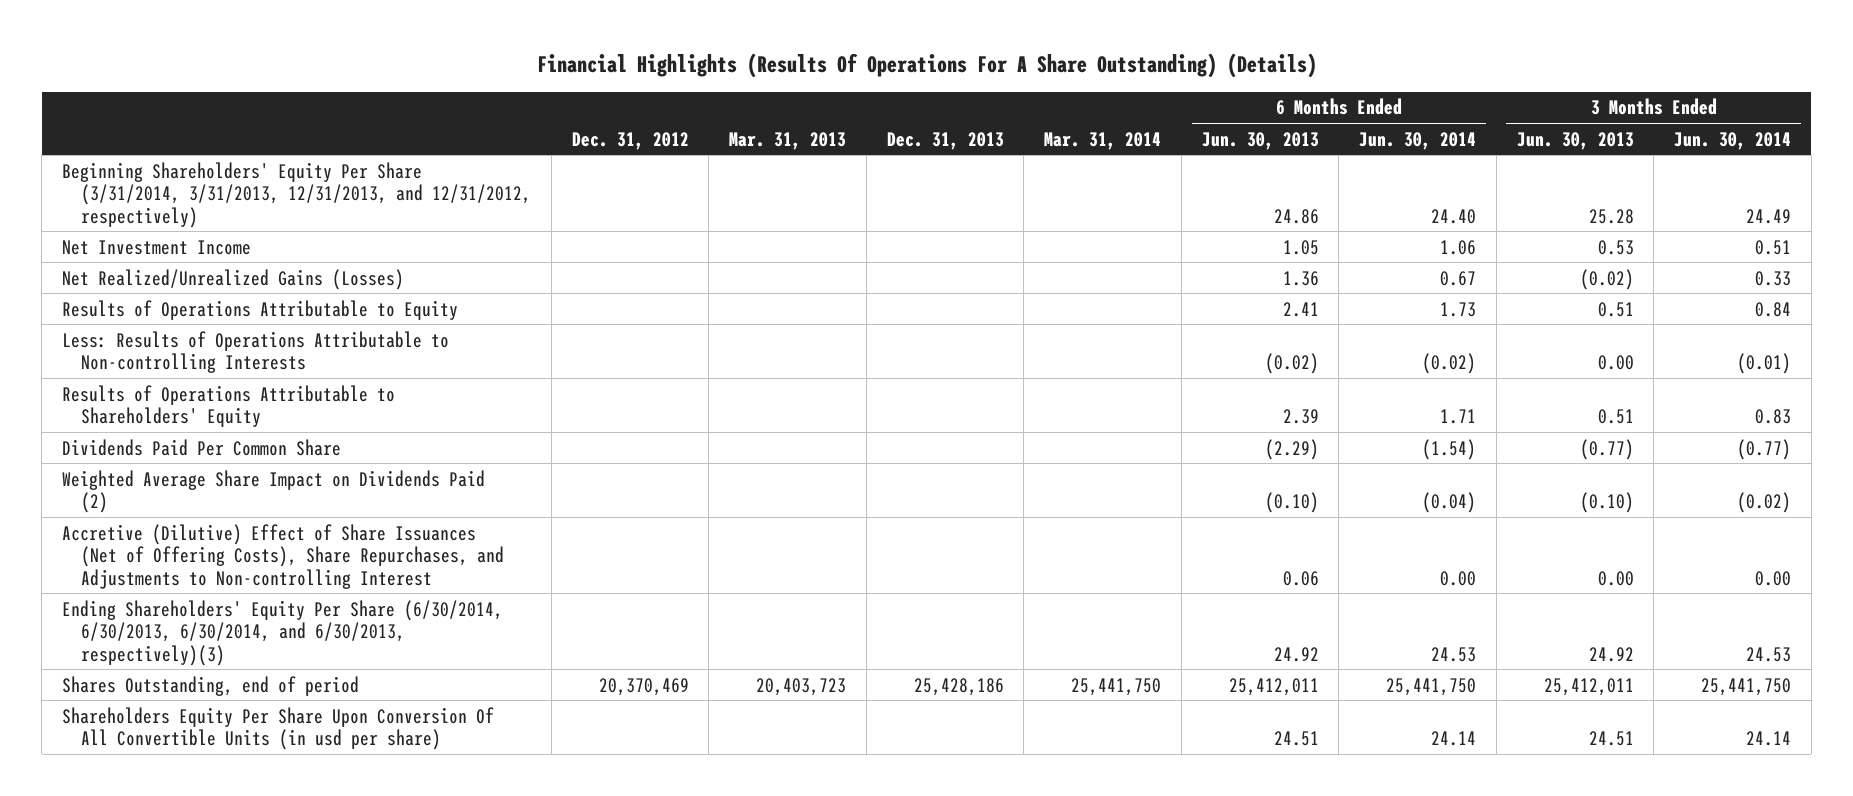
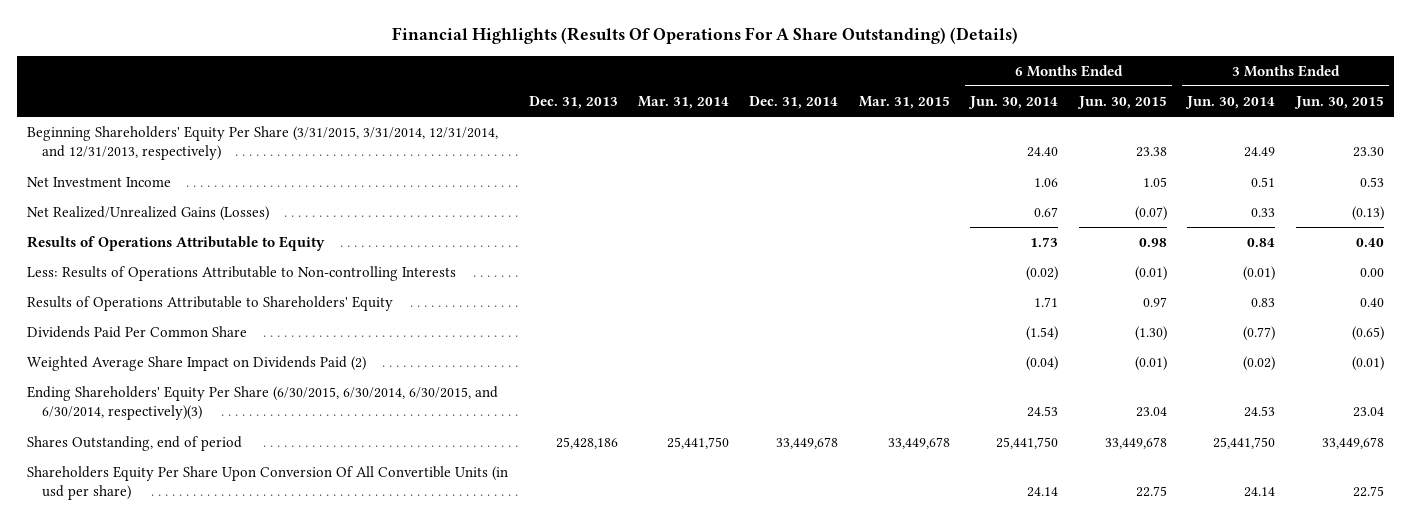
[571,131,689,150] Dec. 31, 2012 -> none
[729,131,847,150] Mar. 31, 2013 -> none
[1201,131,1319,150] Jun. 30, 2013 -> none
[1516,131,1634,150] Jun. 30, 2013 -> none
none -> [749,96,839,110] Dec. 31, 2014
none -> [858,96,950,110] Mar. 31, 2015
none -> [1076,96,1167,110] Jun. 30, 2015
none -> [1293,96,1384,110] Jun. 30, 2015
[61,161,532,228] Beginning Shareholders' Equity Per Share (3/31/2014, 3/31/2013, 12/31/2013, and 12/31/2012, respectively) -> [27,126,499,161] Beginning Shareholders' Equity Per Share (3/31/2015, 3/31/2014, 12/31/2014, and 12/31/2013, respectively)
[61,523,505,589] Accretive (Dilutive) Effect of Share Issuances (Net of Offering Costs), Share Repurchases, and Adjustments to Non-controlling Interest -> none
[61,599,503,666] Ending Shareholders' Equity Per Share (6/30/2014, 6/30/2013, 6/30/2014, and 6/30/2013, respectively)(3) -> [27,386,499,421] Ending Shareholders' Equity Per Share (6/30/2015, 6/30/2014, 6/30/2015, and 6/30/2014, respectively)(3)

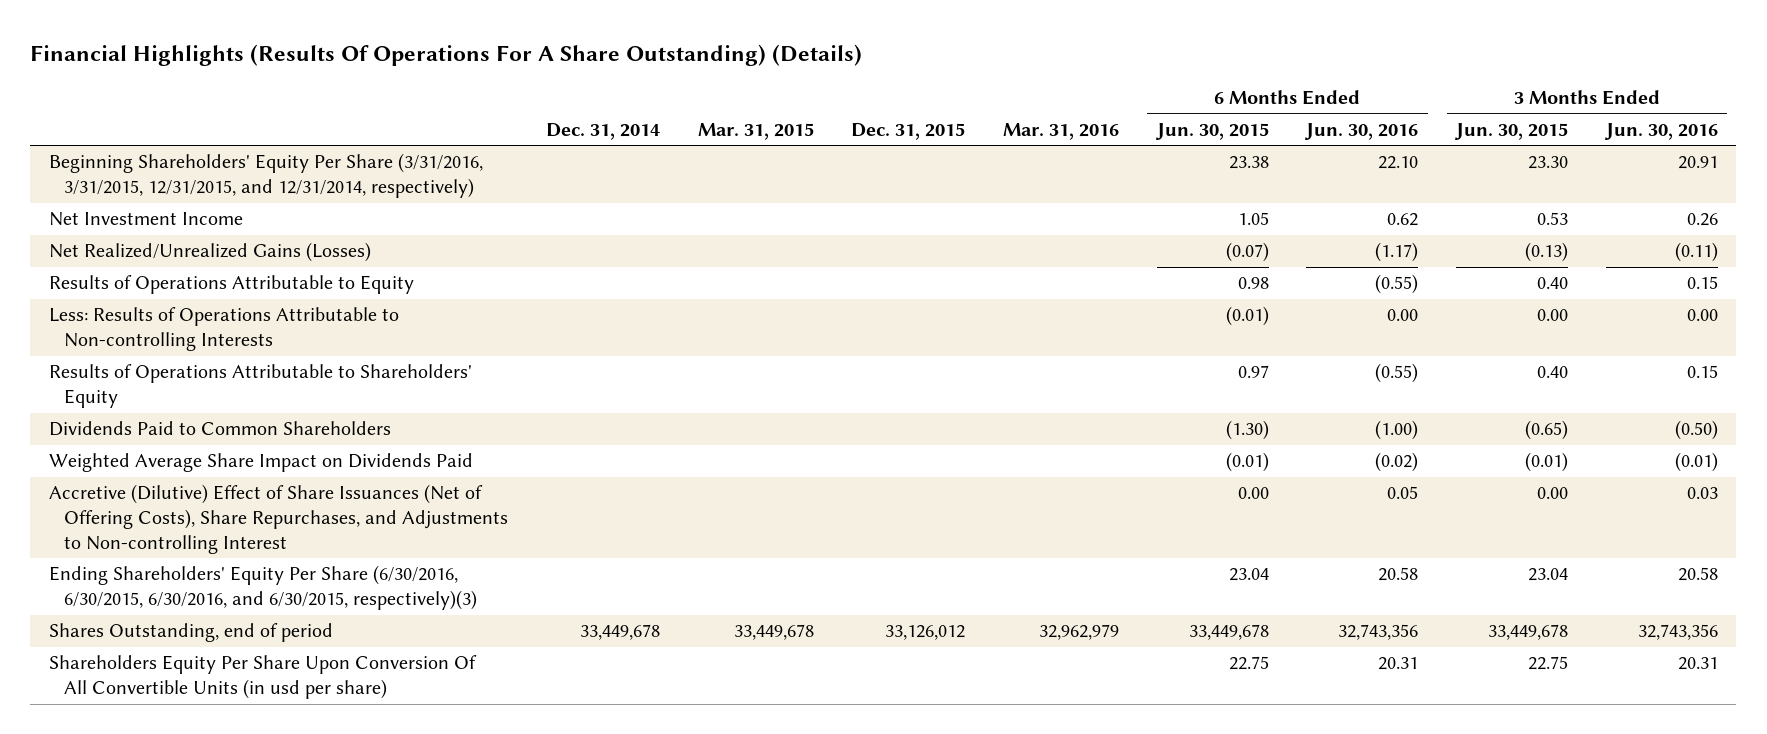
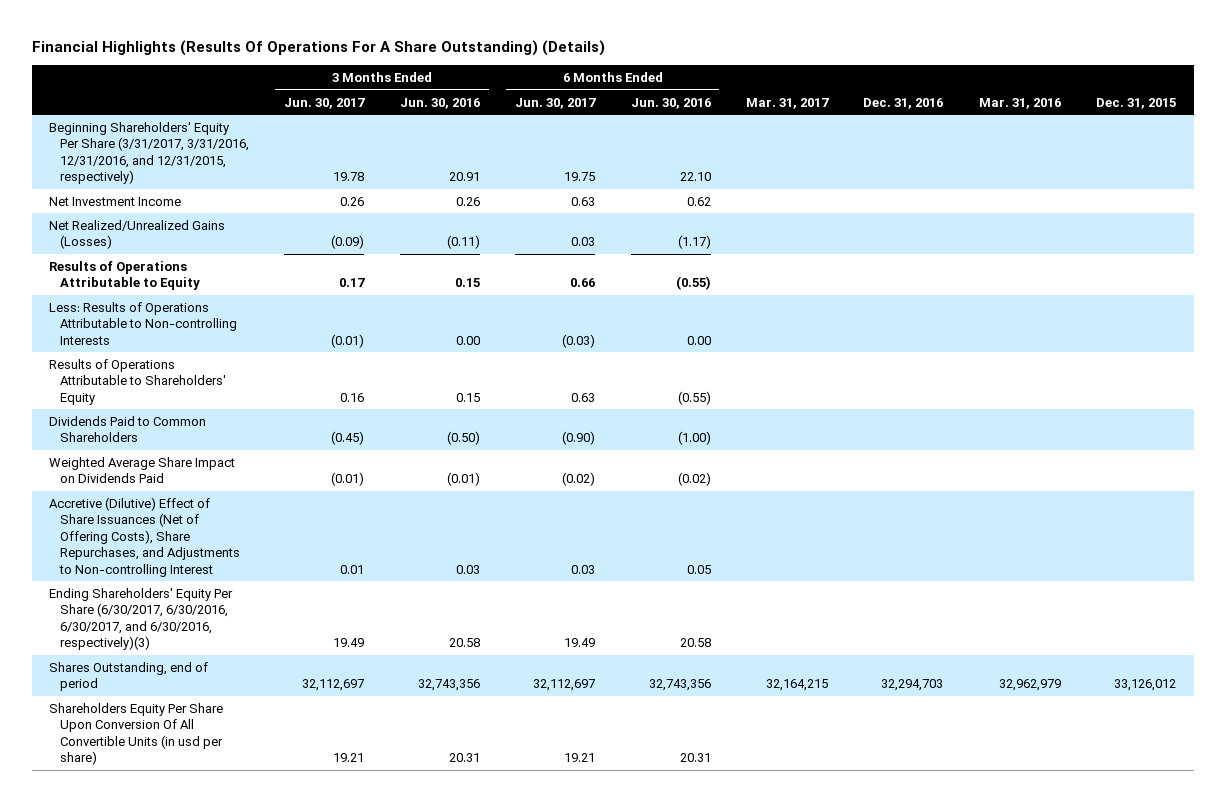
[545,122,660,140] Dec. 31, 2014 -> none
[697,122,814,140] Mar. 31, 2015 -> none
[1154,122,1269,140] Jun. 30, 2015 -> none
[1453,122,1568,140] Jun. 30, 2015 -> none
none -> [284,97,366,109] Jun. 30, 2017
none -> [515,97,597,109] Jun. 30, 2017
none -> [745,97,829,109] Mar. 31, 2017
none -> [863,97,944,109] Dec. 31, 2016
[49,153,484,199] Beginning Shareholders' Equity Per Share (3/31/2016, 3/31/2015, 12/31/2015, and 12/31/2014, respectively) -> [49,121,249,185] Beginning Shareholders' Equity Per Share (3/31/2017, 3/31/2016, 12/31/2016, and 12/31/2015, respectively)
[49,565,478,611] Ending Shareholders' Equity Per Share (6/30/2016, 6/30/2015, 6/30/2016, and 6/30/2015, respectively)(3) -> [49,587,234,651] Ending Shareholders' Equity Per Share (6/30/2017, 6/30/2016, 6/30/2017, and 6/30/2016, respectively)(3)

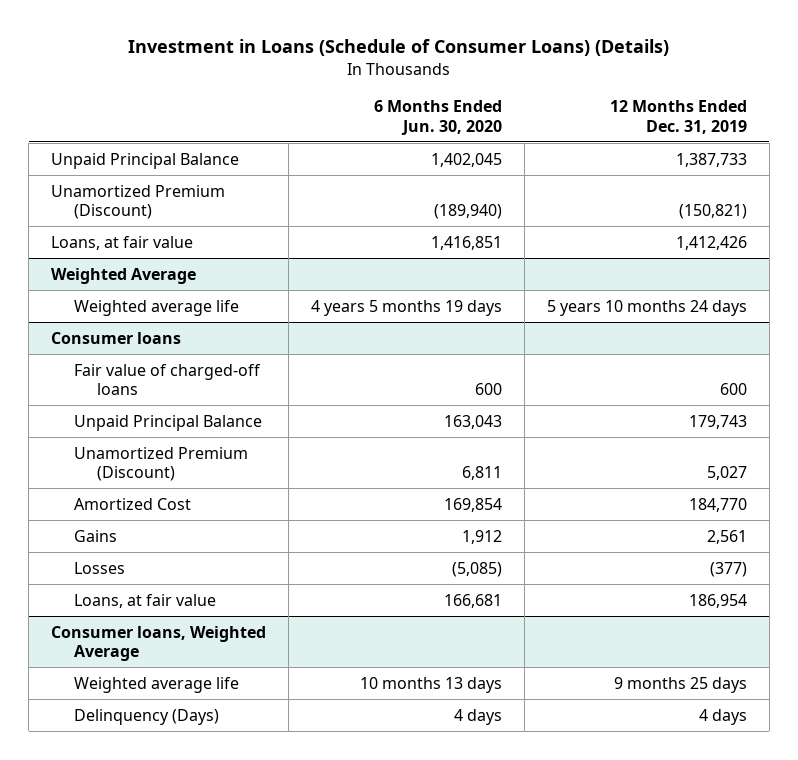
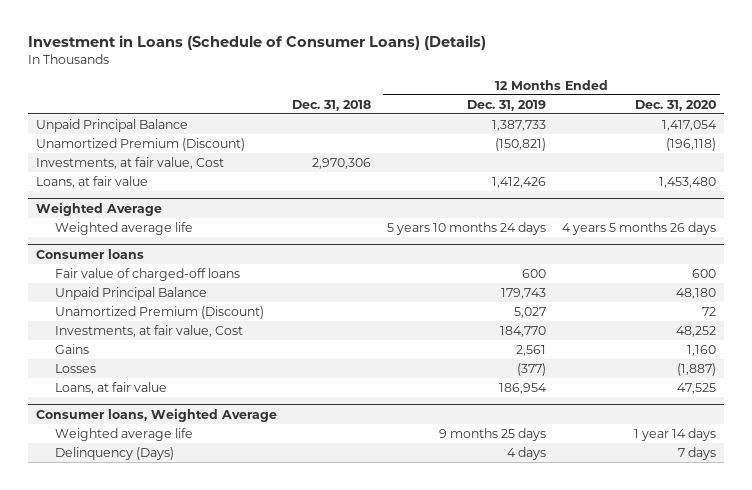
[373,100,502,135] 6 Months Ended Jun. 30, 2020 -> none
none -> [292,99,372,111] Dec. 31, 2018
none -> [635,99,717,111] Dec. 31, 2020
none -> [35,156,224,169] Investments, at fair value, Cost
[74,497,192,510] Amortized Cost -> [55,324,244,337] Investments, at fair value, Cost

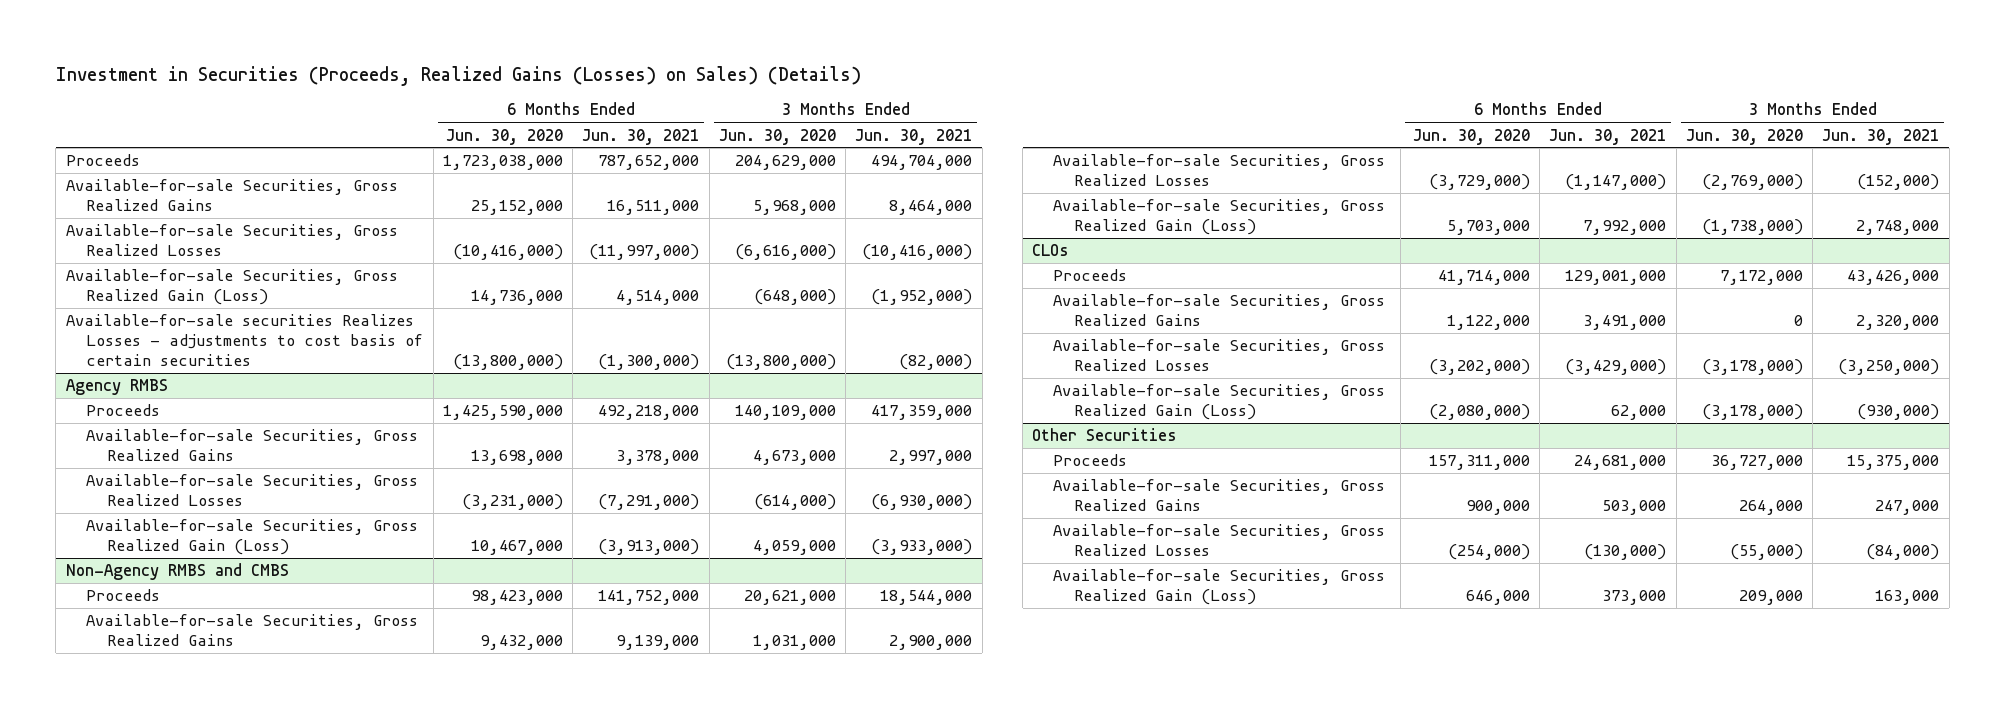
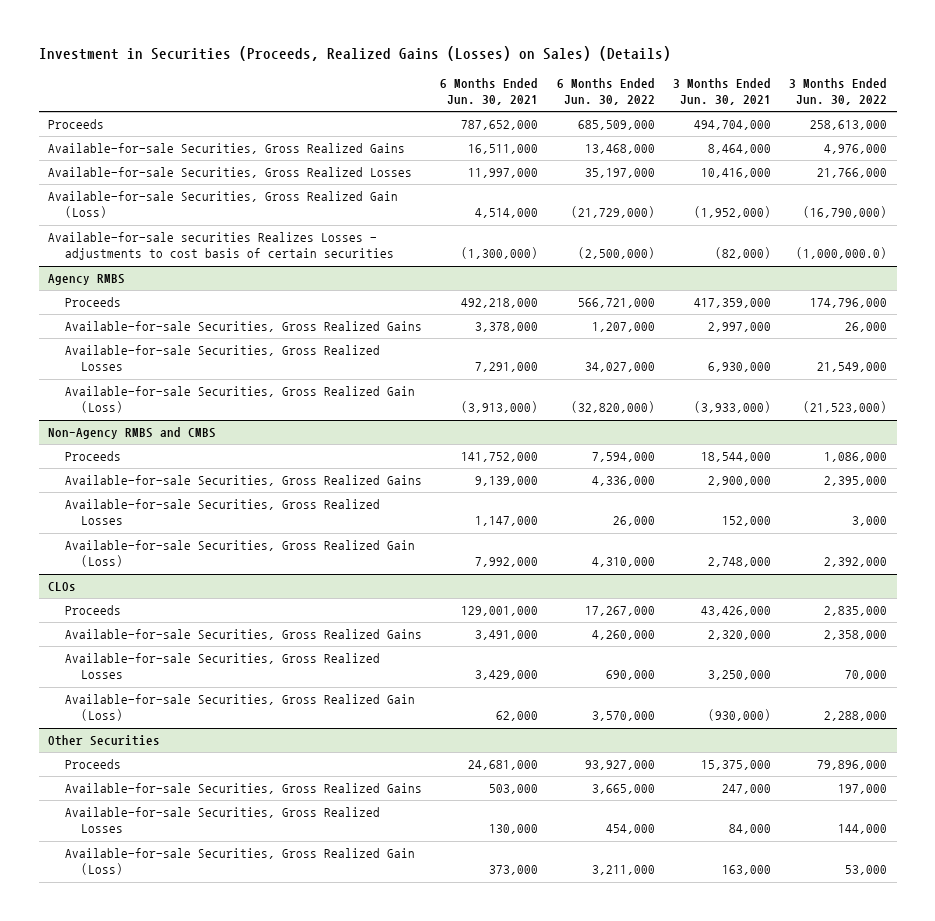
[445,128,563,145] Jun. 30, 2020 -> none
[718,128,836,145] Jun. 30, 2020 -> none
none -> [556,77,655,105] 6 Months Ended Jun. 30, 2022
none -> [789,77,888,105] 3 Months Ended Jun. 30, 2022
[589,244,700,261] (11,997,000) -> [468,168,539,179] 11,997,000
[862,244,973,261] (10,416,000) -> [701,168,772,179] 10,416,000
[598,494,700,511] (7,291,000) -> [475,362,539,373] 7,291,000
[871,494,973,511] (6,930,000) -> [708,362,772,373] 6,930,000
[1565,174,1667,191] (1,147,000) -> [475,516,539,527] 1,147,000
[1857,174,1940,191] (152,000) -> [722,516,772,527] 152,000
[1565,359,1667,376] (3,429,000) -> [475,670,539,681] 3,429,000
[1838,359,1940,376] (3,250,000) -> [708,670,772,681] 3,250,000
[1584,544,1667,561] (130,000) -> [489,824,539,835] 130,000
[1866,544,1940,561] (84,000) -> [729,824,772,835] 84,000

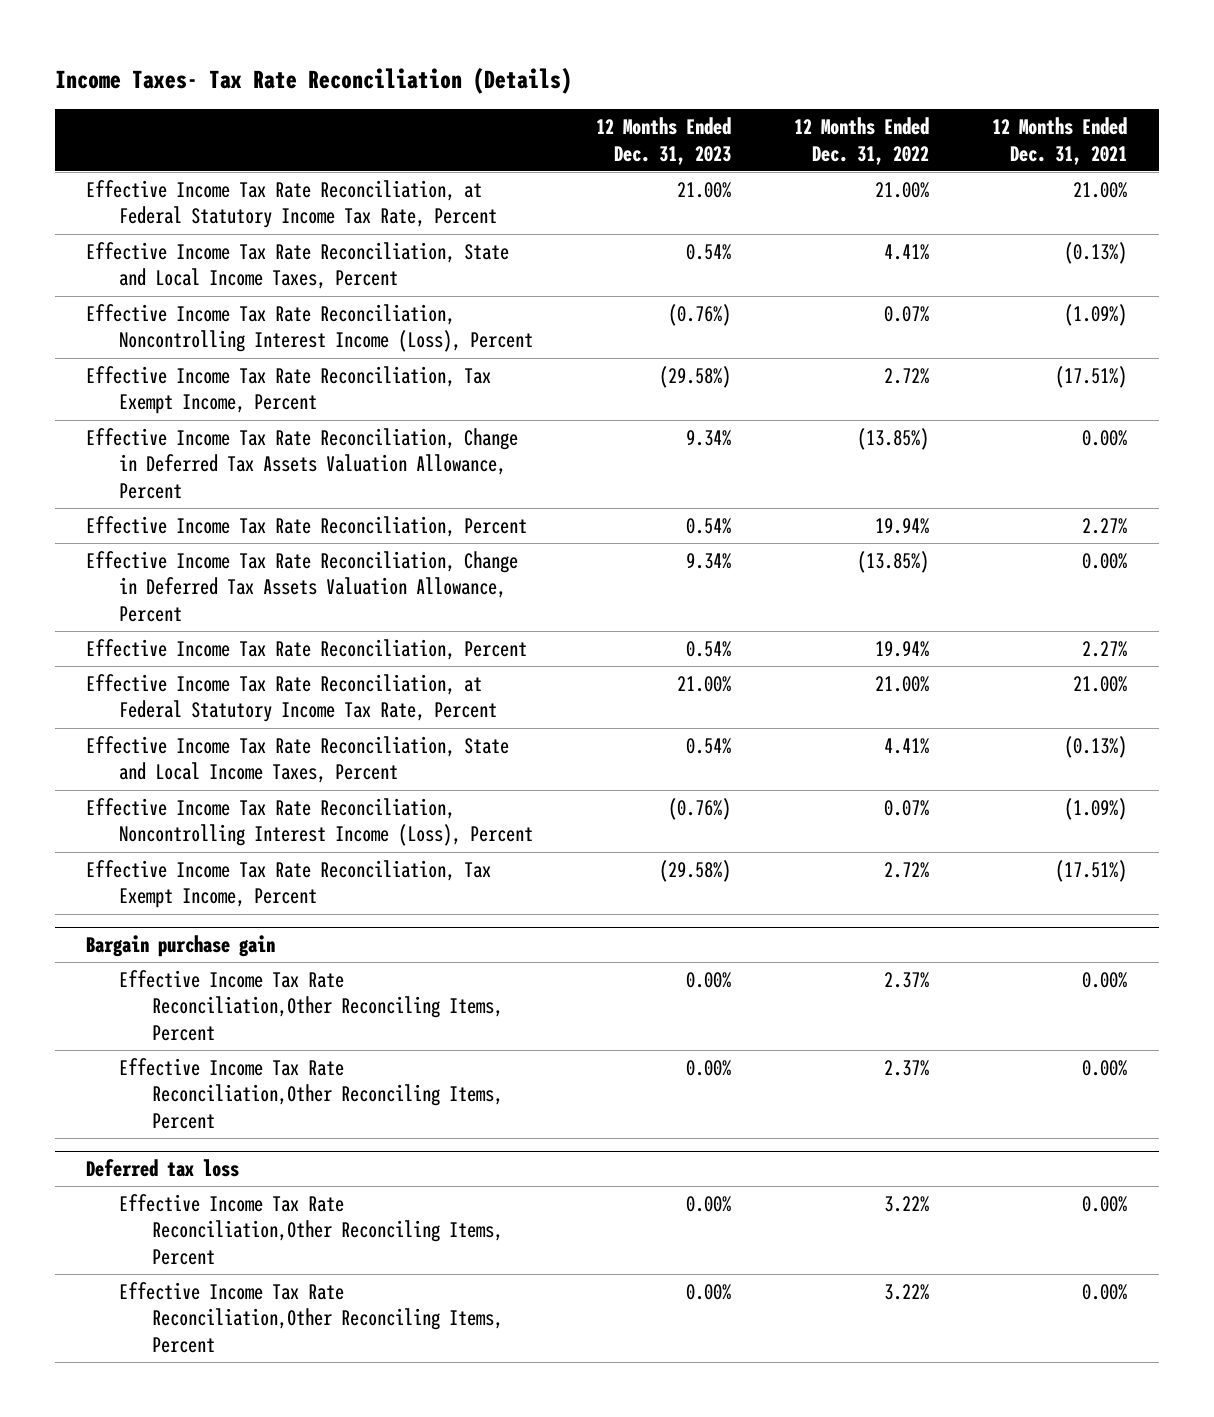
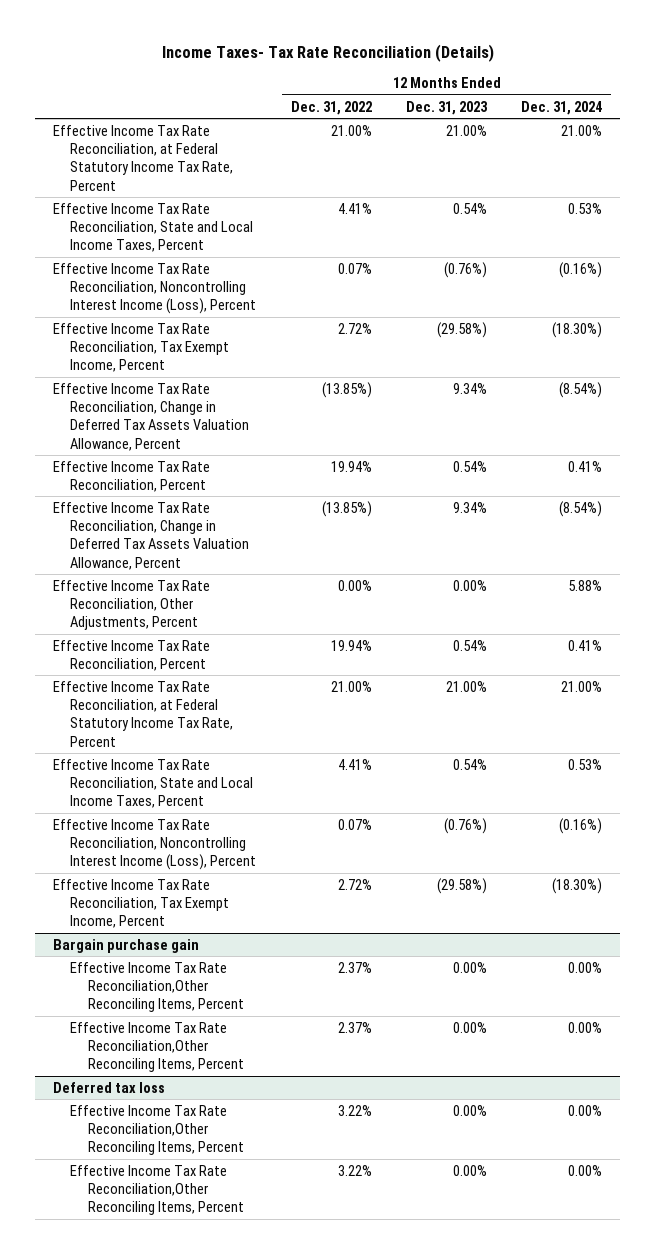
[992,117,1128,165] 12 Months Ended Dec. 31, 2021 -> none
none -> [521,100,603,115] Dec. 31, 2024
none -> [52,579,210,631] Effective Income Tax Rate Reconciliation, Other Adjustments, Percent

